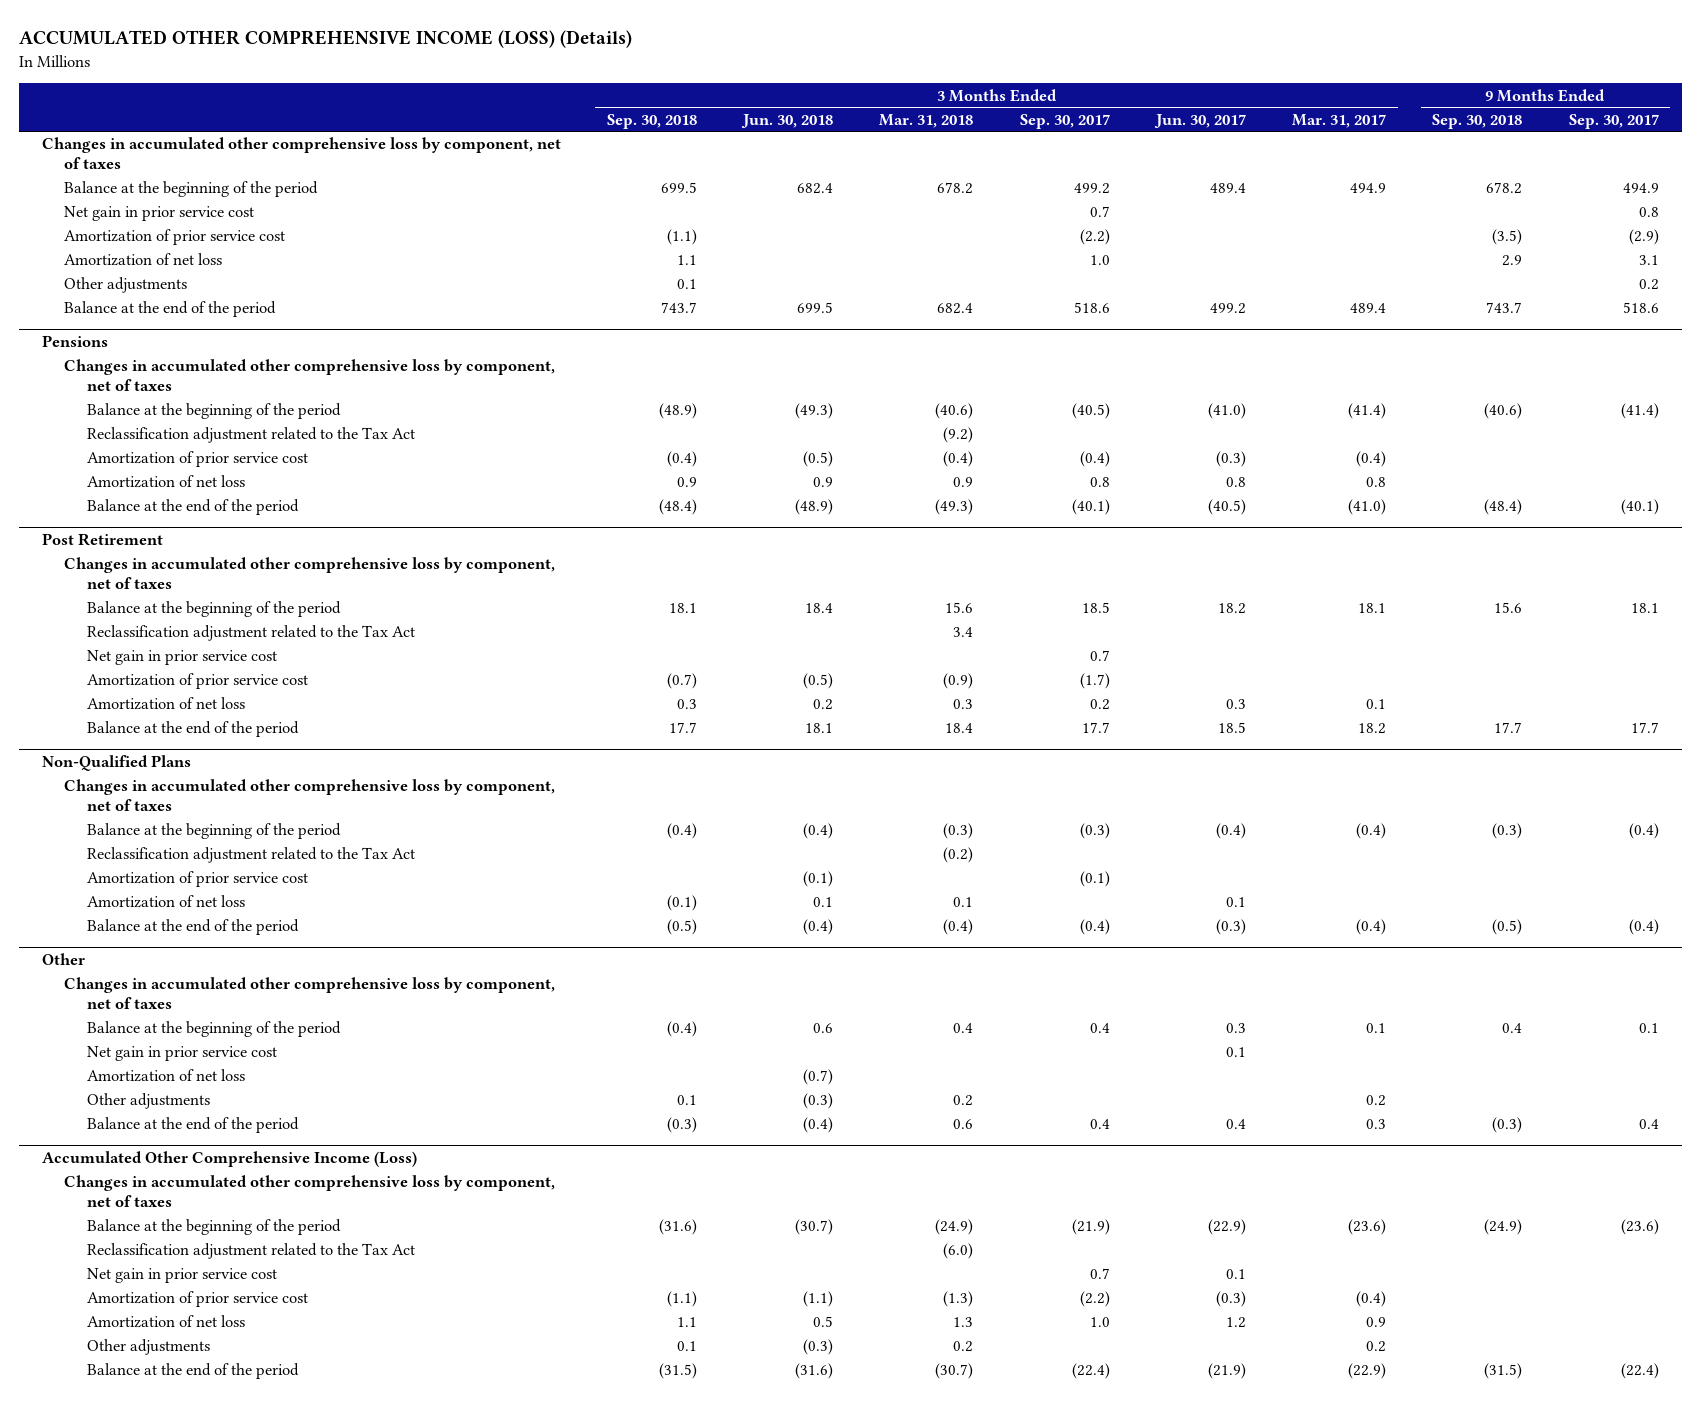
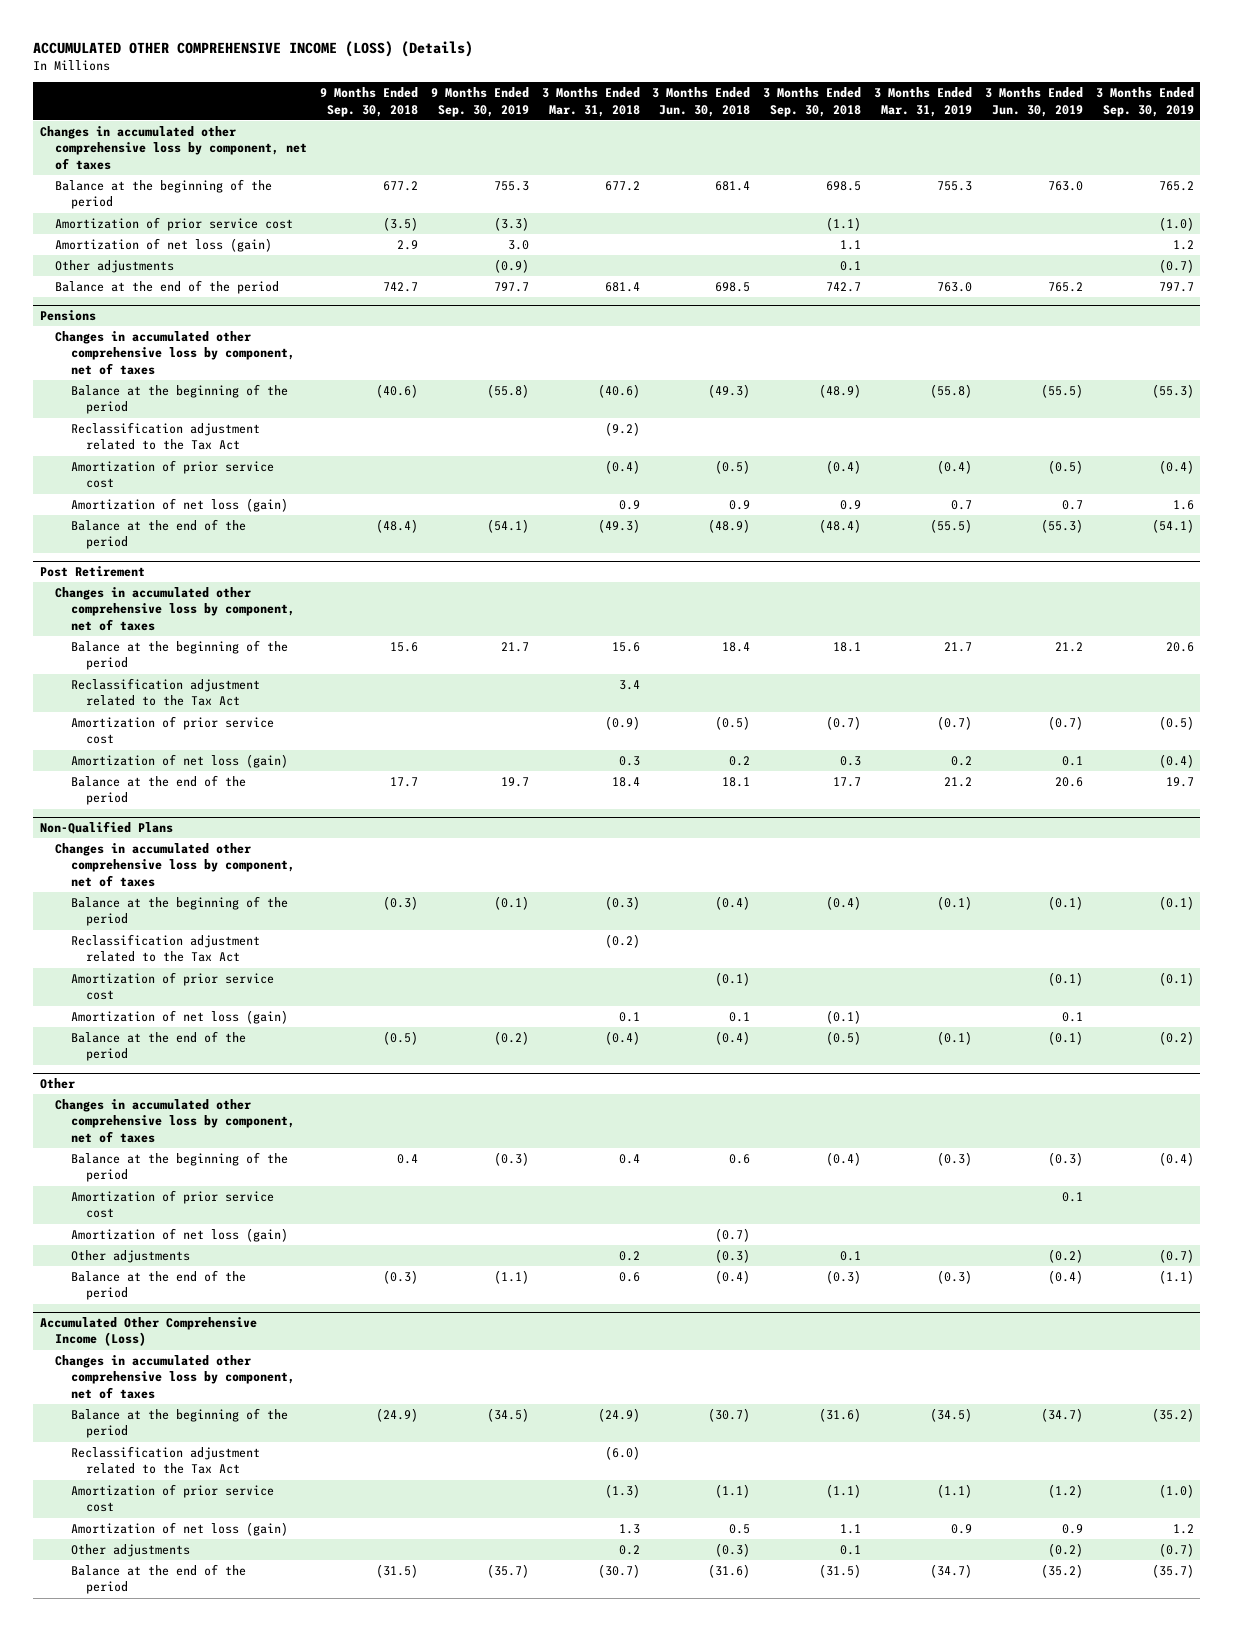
[1019,113,1110,129] Sep. 30, 2017 -> none
[1153,113,1246,128] Jun. 30, 2017 -> none
[1292,113,1387,128] Mar. 31, 2017 -> none
[1568,113,1659,129] Sep. 30, 2017 -> none
none -> [430,87,529,117] 9 Months Ended Sep. 30, 2019
none -> [874,87,973,117] 3 Months Ended Mar. 31, 2019
none -> [984,87,1083,117] 3 Months Ended Jun. 30, 2019
none -> [1095,87,1194,117] 3 Months Ended Sep. 30, 2019
[64,206,255,222] Net gain in prior service cost -> none
[660,182,697,194] 699.5 -> [826,181,862,192] 698.5
[797,183,834,195] 682.4 -> [715,181,751,192] 681.4
[937,182,974,195] 678.2 -> [604,181,640,192] 677.2
[1486,182,1523,195] 678.2 -> [383,181,419,192] 677.2
[64,253,223,267] Amortization of net loss -> [55,238,273,253] Amortization of net loss (gain)
[660,302,697,314] 743.7 -> [826,282,862,293] 742.7
[797,302,834,314] 699.5 -> [715,282,751,293] 698.5
[937,303,974,315] 682.4 -> [604,282,640,293] 681.4
[1486,302,1523,314] 743.7 -> [383,282,419,293] 742.7
[87,475,246,489] Amortization of net loss -> [70,498,288,513] Amortization of net loss (gain)
[87,650,278,666] Net gain in prior service cost -> none
[87,697,246,711] Amortization of net loss -> [70,754,288,769] Amortization of net loss (gain)
[87,895,246,909] Amortization of net loss -> [70,1010,288,1025] Amortization of net loss (gain)
[87,1046,278,1062] Net gain in prior service cost -> none
none -> [70,1190,274,1219] Amortization of prior service cost
[87,1069,246,1083] Amortization of net loss -> [70,1228,288,1243] Amortization of net loss (gain)
[87,1268,278,1284] Net gain in prior service cost -> none
[87,1315,246,1329] Amortization of net loss -> [70,1522,288,1537] Amortization of net loss (gain)

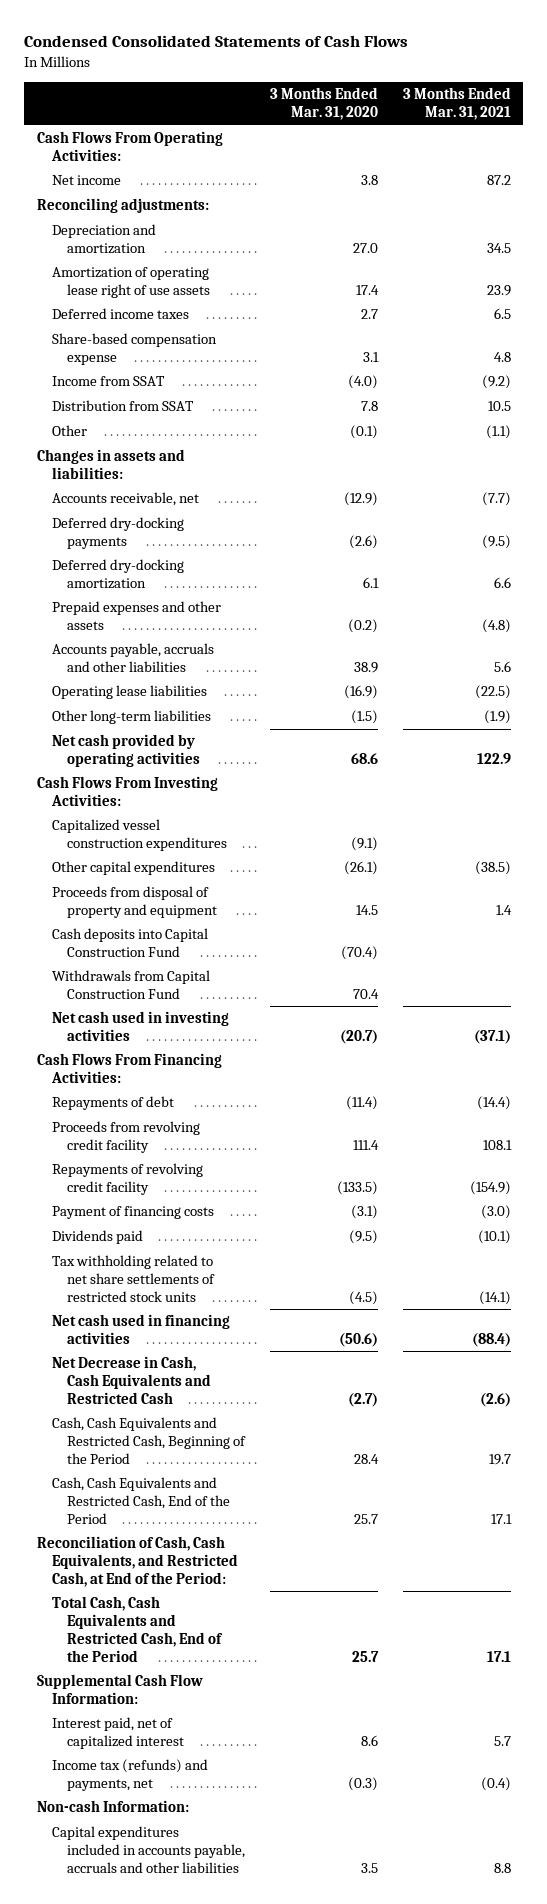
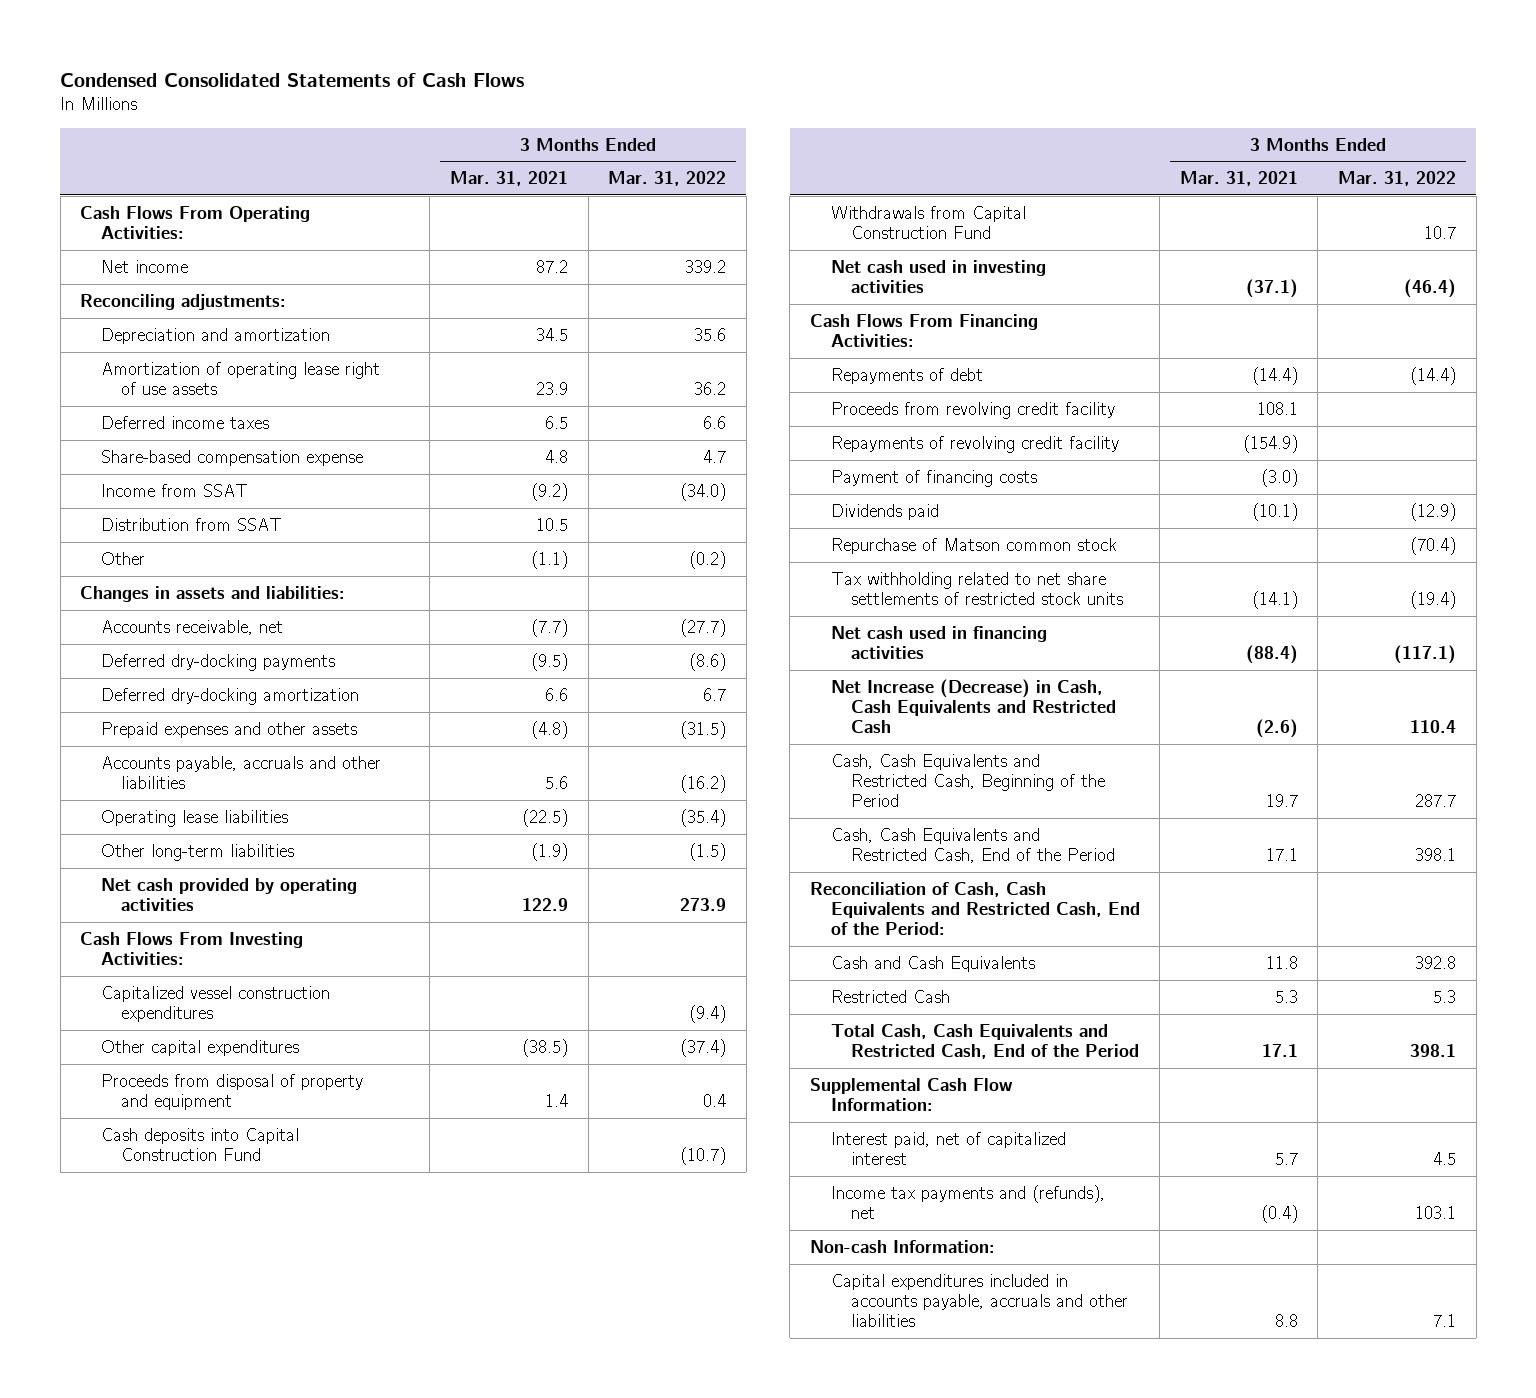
[269,87,378,121] 3 Months Ended Mar. 31, 2020 -> none
none -> [608,171,727,187] Mar. 31, 2022
none -> [830,537,1117,554] Repurchase of Matson common stock
[51,1356,211,1404] Net Decrease in Cash, Cash Equivalents and Restricted Cash -> [830,678,1117,733] Net Increase (Decrease) in Cash, Cash Equivalents and Restricted Cash
[36,1536,238,1587] Reconciliation of Cash, Cash Equivalents, and Restricted Cash, at End of the Period: -> [809,881,1140,935] Reconciliation of Cash, Cash Equivalents and Restricted Cash, End of the Period:
none -> [830,955,1035,972] Cash and Cash Equivalents
none -> [830,989,950,1003] Restricted Cash
[51,1759,208,1792] Income tax (refunds) and payments, net -> [830,1184,1105,1219] Income tax payments and (refunds), net

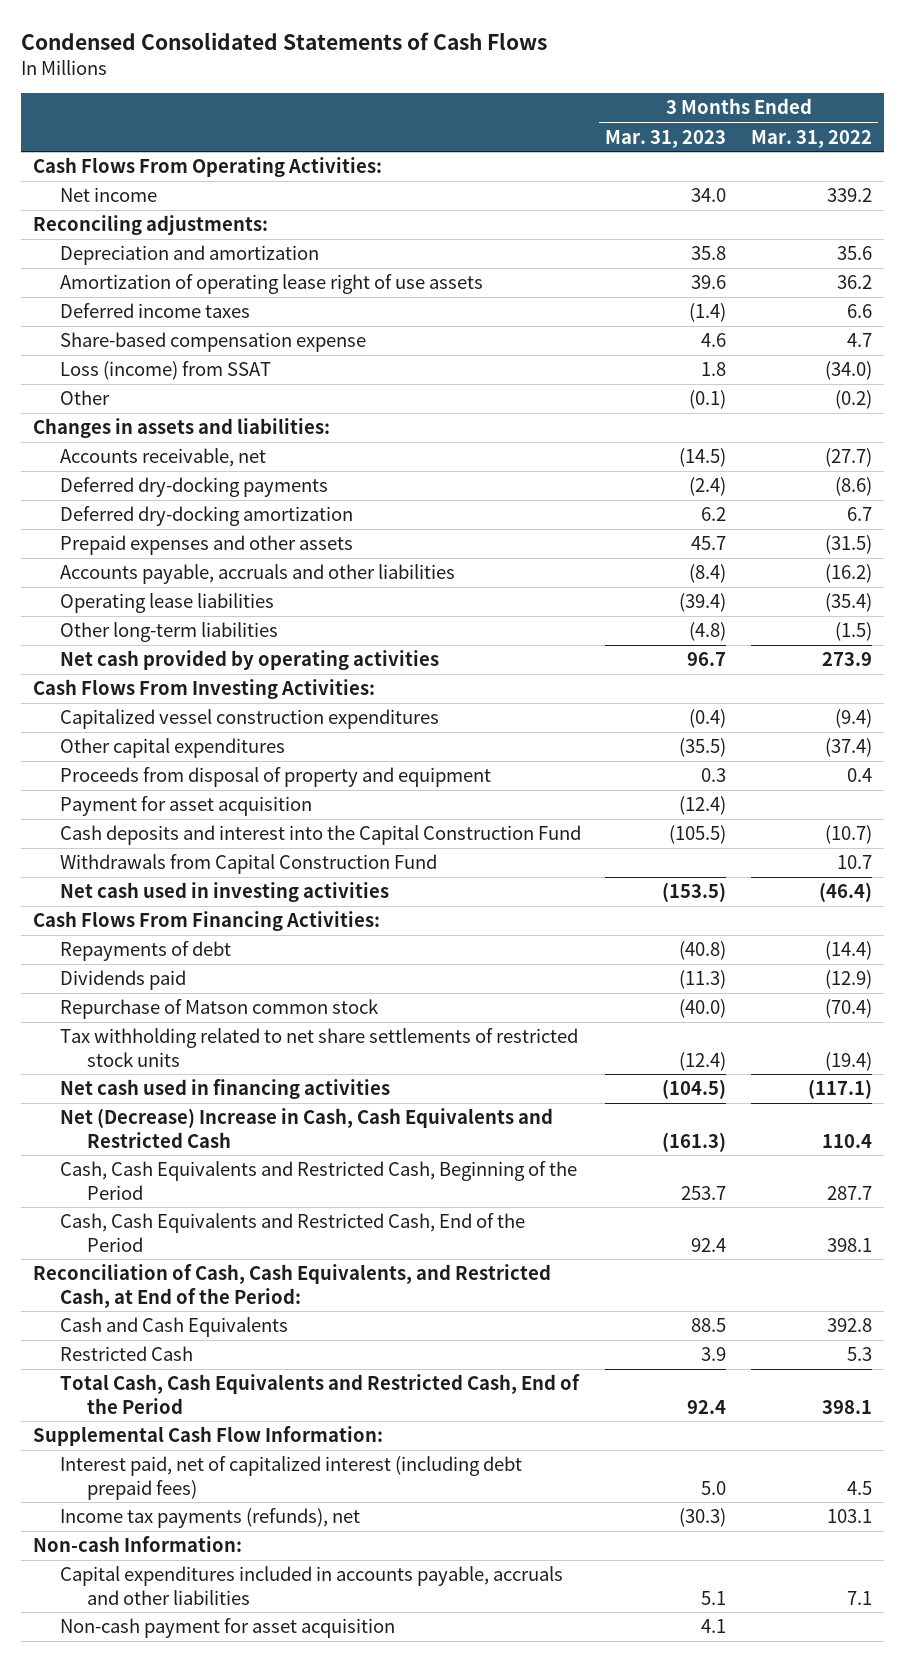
[449,171,568,187] Mar. 31, 2021 -> none
none -> [605,129,727,148] Mar. 31, 2023
[100,517,282,531] Distribution from SSAT -> none
[100,483,248,497] Income from SSAT -> [59,361,271,381] Loss (income) from SSAT
none -> [59,796,312,817] Payment for asset acquisition
[100,1127,299,1161] Cash deposits into Capital Construction Fund -> [59,825,581,846] Cash deposits and interest into the Capital Construction Fund
[830,401,1115,419] Proceeds from revolving credit facility -> none
[830,435,1119,453] Repayments of revolving credit facility -> none
[830,469,1037,487] Payment of financing costs -> none
[830,678,1117,733] Net Increase (Decrease) in Cash, Cash Equivalents and Restricted Cash -> [59,1108,553,1148] Net (Decrease) Increase in Cash, Cash Equivalents and Restricted Cash
[809,881,1140,935] Reconciliation of Cash, Cash Equivalents and Restricted Cash, End of the Period: -> [33,1264,552,1308] Reconciliation of Cash, Cash Equivalents, and Restricted Cash, at End of the Period:
[830,1131,1066,1165] Interest paid, net of capitalized interest -> [59,1456,522,1500] Interest paid, net of capitalized interest (including debt prepaid fees)
[830,1184,1105,1219] Income tax payments and (refunds), net -> [59,1508,360,1529] Income tax payments (refunds), net
none -> [59,1618,395,1639] Non-cash payment for asset acquisition

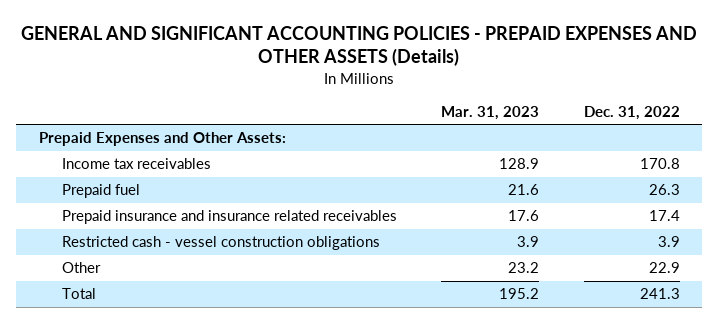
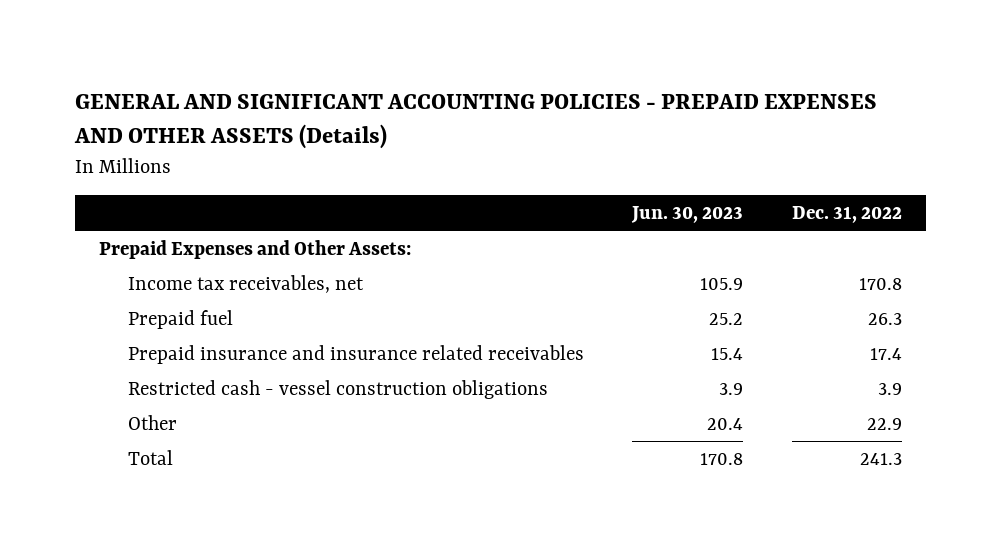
[441,105,540,120] Mar. 31, 2023 -> none
none -> [631,206,744,224] Jun. 30, 2023
[61,158,211,170] Income tax receivables -> [128,274,365,293] Income tax receivables, net

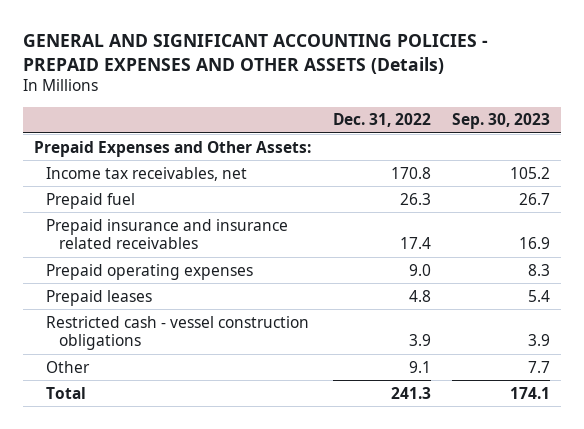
[631,206,744,224] Jun. 30, 2023 -> none
none -> [452,113,551,130] Sep. 30, 2023
none -> [46,263,254,280] Prepaid operating expenses
none -> [46,289,153,306] Prepaid leases
[866,417,902,430] 22.9 -> [408,360,431,373] 9.1

